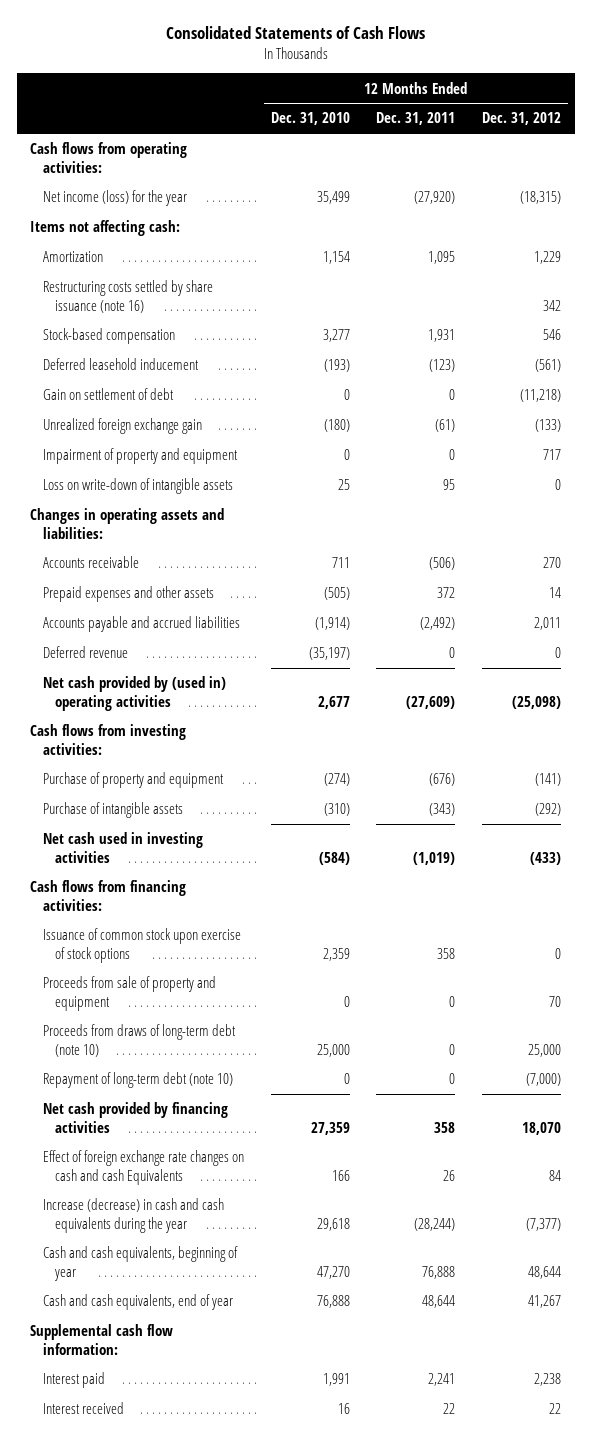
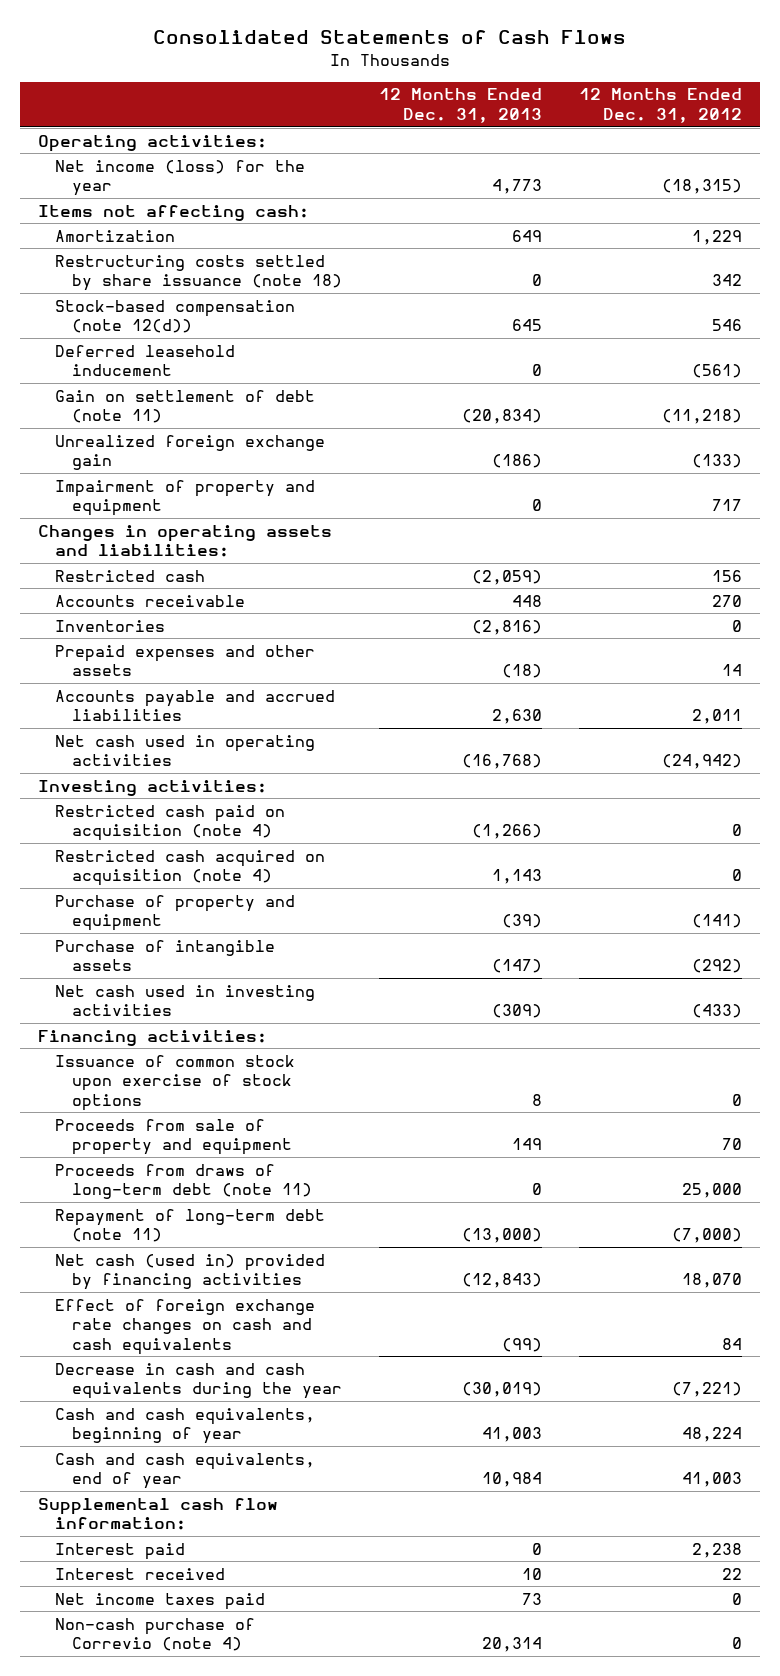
[270,112,350,126] Dec. 31, 2010 -> none
[376,112,456,126] Dec. 31, 2011 -> none
none -> [378,88,542,124] 12 Months Ended Dec. 31, 2013
[30,142,188,173] Cash flows from operating activities: -> [38,134,268,152] Operating activities:
[42,280,213,313] Restructuring costs settled by share issuance (note 16) -> [55,254,342,292] Restructuring costs settled by share issuance (note 18)
[42,328,175,345] Stock-based compensation -> [55,299,296,334] Stock-based compensation (note 12(d))
[42,388,174,401] Gain on settlement of debt -> [55,389,316,424] Gain on settlement of debt (note 11)
[42,478,233,495] Loss on write-down of intangible assets -> none
none -> [55,569,206,582] Restricted cash
none -> [55,619,166,632] Inventories
[42,646,128,659] Deferred revenue -> none
[42,676,226,711] Net cash provided by (used in) operating activities -> [55,734,316,767] Net cash used in operating activities
[512,695,562,709] (25,098) -> [661,754,742,770] (24,942)
[30,724,187,755] Cash flows from investing activities: -> [38,779,268,796] Investing activities:
none -> [55,804,286,842] Restricted cash paid on acquisition (note 4)
none -> [55,849,326,887] Restricted cash acquired on acquisition (note 4)
[30,880,187,911] Cash flows from financing activities: -> [38,1029,268,1046] Financing activities:
[42,1024,236,1057] Proceeds from draws of long-term debt (note 10) -> [55,1163,312,1200] Proceeds from draws of long-term debt (note 11)
[42,1072,233,1089] Repayment of long-term debt (note 10) -> [55,1208,326,1243] Repayment of long-term debt (note 11)
[42,1102,228,1133] Net cash provided by financing activities -> [55,1253,326,1291] Net cash (used in) provided by financing activities
[42,1150,244,1185] Effect of foreign exchange rate changes on cash and cash Equivalents -> [55,1298,316,1355] Effect of foreign exchange rate changes on cash and cash equivalents
[42,1198,224,1233] Increase (decrease) in cash and cash equivalents during the year -> [55,1362,342,1400] Decrease in cash and cash equivalents during the year
[526,1217,562,1231] (7,377) -> [671,1382,742,1398] (7,221)
[528,1265,562,1279] 48,644 -> [681,1427,742,1443] 48,224
[528,1295,562,1309] 41,267 -> [681,1472,742,1488] 41,003
none -> [55,1592,266,1610] Net income taxes paid
none -> [55,1617,256,1652] Non-cash purchase of Correvio (note 4)

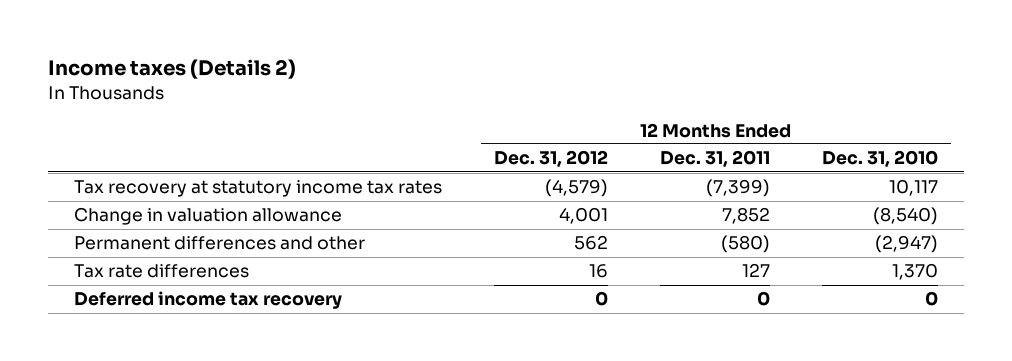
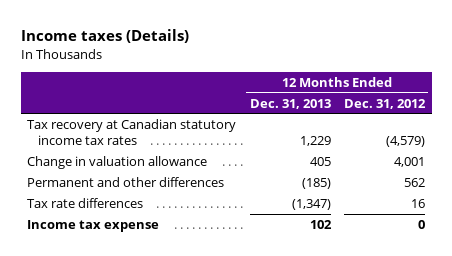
[48,59,297,80] Income taxes (Details 2) -> [20,29,189,44] Income taxes (Details)
[659,150,770,168] Dec. 31, 2011 -> none
[821,150,938,168] Dec. 31, 2010 -> none
none -> [249,98,331,109] Dec. 31, 2013
[74,180,443,198] Tax recovery at statutory income tax rates -> [27,118,237,146] Tax recovery at Canadian statutory income tax rates
[74,236,366,251] Permanent differences and other -> [27,176,225,187] Permanent and other differences
[74,291,343,310] Deferred income tax recovery -> [27,219,160,232] Income tax expense

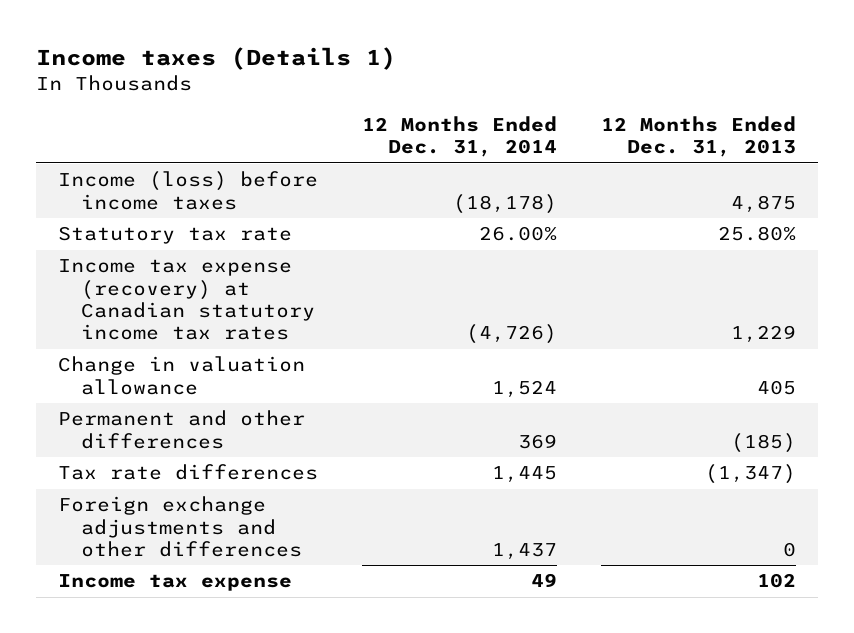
[20,29,189,44] Income taxes (Details) -> [36,47,397,71] Income taxes (Details 1)
[344,98,427,109] Dec. 31, 2012 -> none
none -> [362,115,558,158] 12 Months Ended Dec. 31, 2014
none -> [58,171,319,210] Income (loss) before income taxes
none -> [58,226,293,245] Statutory tax rate
[27,118,237,146] Tax recovery at Canadian statutory income tax rates -> [58,259,316,341] Income tax expense (recovery) at Canadian statutory income tax rates
none -> [58,496,303,558] Foreign exchange adjustments and other differences

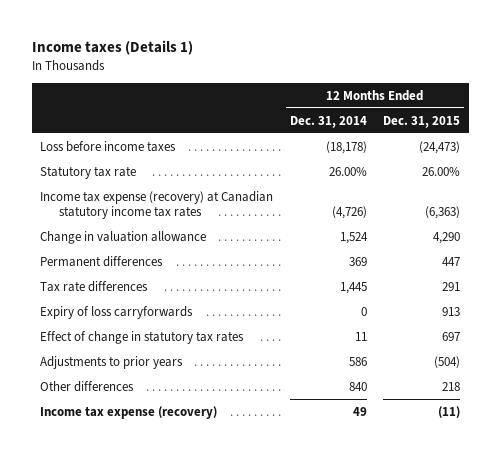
[601,115,797,158] 12 Months Ended Dec. 31, 2013 -> none
none -> [383,115,461,128] Dec. 31, 2015
[58,171,319,210] Income (loss) before income taxes -> [40,140,177,152] Loss before income taxes
[58,410,306,449] Permanent and other differences -> [40,255,164,267] Permanent differences
none -> [40,305,194,319] Expiry of loss carryforwards
none -> [40,330,245,344] Effect of change in statutory tax rates
none -> [40,355,184,369] Adjustments to prior years
[58,496,303,558] Foreign exchange adjustments and other differences -> [40,380,135,392] Other differences
[492,543,558,561] 1,437 -> [348,381,367,391] 840
[58,574,293,592] Income tax expense -> [40,405,218,419] Income tax expense (recovery)

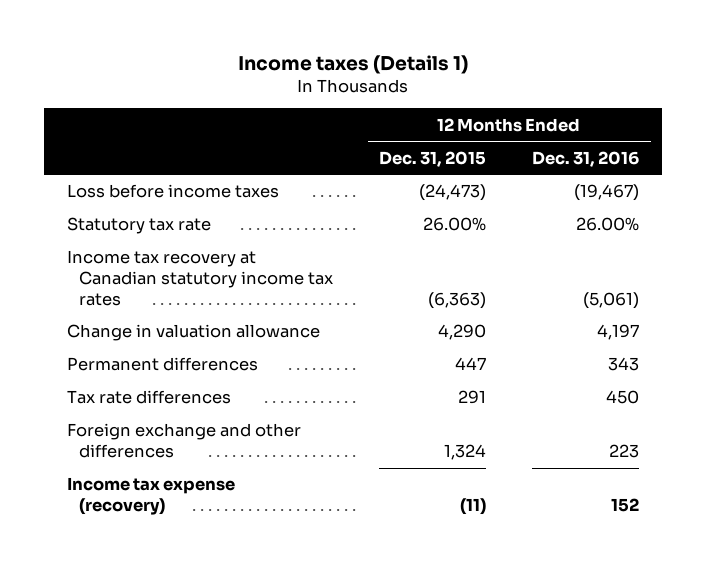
[289,115,367,128] Dec. 31, 2014 -> none
none -> [532,150,640,167] Dec. 31, 2016
[40,190,274,219] Income tax expense (recovery) at Canadian statutory income tax rates -> [67,250,334,307] Income tax recovery at Canadian statutory income tax rates
[40,305,194,319] Expiry of loss carryforwards -> none
[40,330,245,344] Effect of change in statutory tax rates -> none
[40,355,184,369] Adjustments to prior years -> none
[40,380,135,392] Other differences -> none
none -> [67,423,302,459] Foreign exchange and other differences

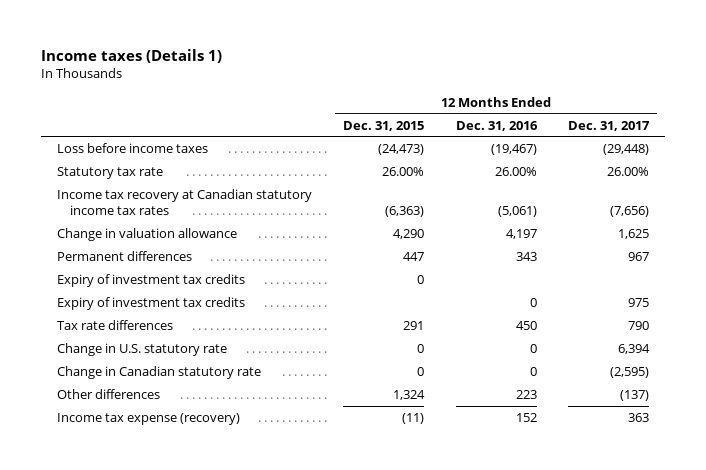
none -> [568,120,651,131] Dec. 31, 2017
none -> [56,273,245,287] Expiry of investment tax credits
none -> [56,296,245,310] Expiry of investment tax credits
none -> [56,342,227,356] Change in U.S. statutory rate
none -> [56,365,261,379] Change in Canadian statutory rate
[67,423,302,459] Foreign exchange and other differences -> [56,388,160,399] Other differences

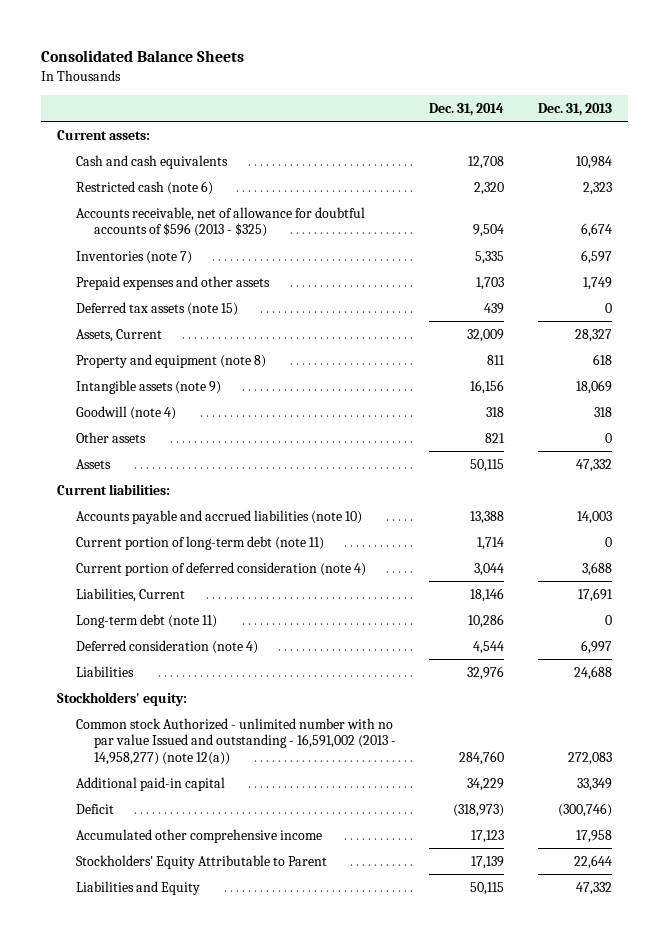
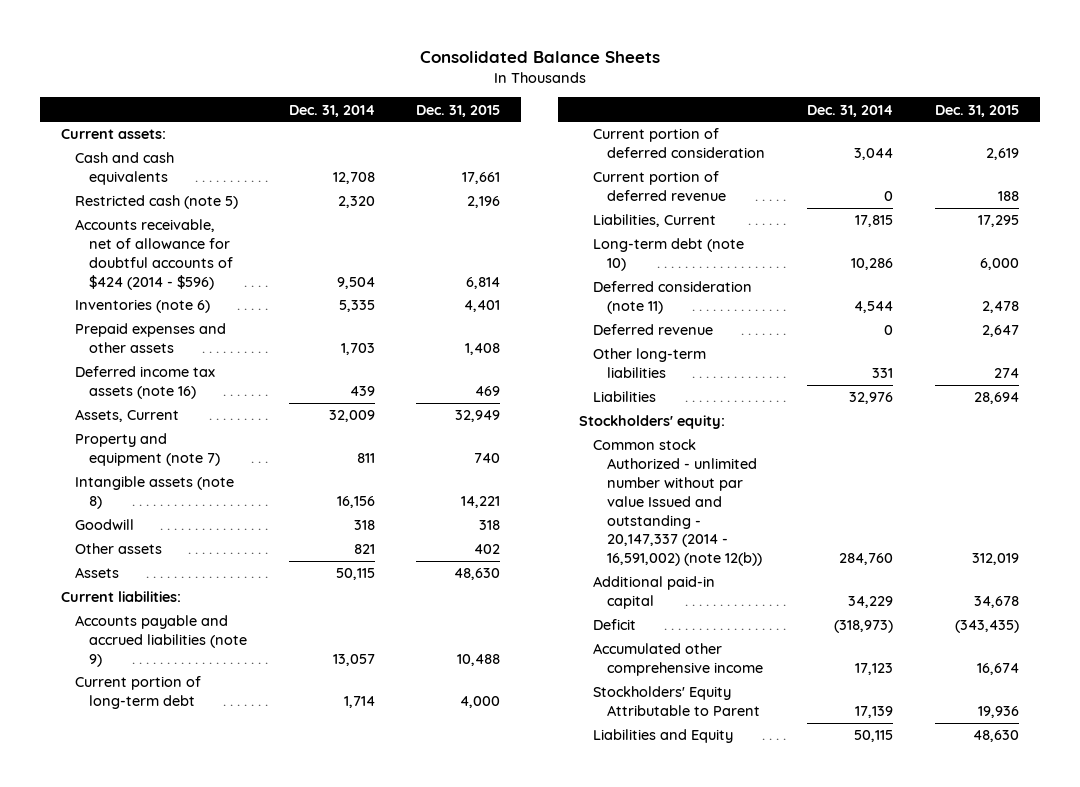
[537,102,612,116] Dec. 31, 2013 -> none
none -> [416,104,501,117] Dec. 31, 2015
[75,180,213,195] Restricted cash (note 6) -> [74,195,238,210] Restricted cash (note 5)
[75,206,365,238] Accounts receivable, net of allowance for doubtful accounts of $596 (2013 - $325) -> [74,219,233,290] Accounts receivable, net of allowance for doubtful accounts of $424 (2014 - $596)
[75,250,192,264] Inventories (note 7) -> [74,299,210,314] Inventories (note 6)
[75,301,238,316] Deferred tax assets (note 15) -> [74,366,215,399] Deferred income tax assets (note 16)
[75,353,266,368] Property and equipment (note 8) -> [74,433,220,466] Property and equipment (note 7)
[75,379,221,394] Intangible assets (note 9) -> [74,476,234,509] Intangible assets (note 8)
[75,405,176,420] Goodwill (note 4) -> [74,519,134,531] Goodwill
[75,509,362,524] Accounts payable and accrued liabilities (note 10) -> [74,615,247,667] Accounts payable and accrued liabilities (note 9)
[470,510,505,524] 13,388 -> [332,653,375,666] 13,057
[75,535,324,550] Current portion of long-term debt (note 11) -> [74,676,201,709] Current portion of long-term debt
[75,561,366,576] Current portion of deferred consideration (note 4) -> [593,128,765,158] Current portion of deferred consideration
none -> [593,171,726,201] Current portion of deferred revenue
[470,587,505,602] 18,146 -> [854,215,893,228] 17,815
[75,613,217,628] Long-term debt (note 11) -> [593,238,745,271] Long-term debt (note 10)
[75,639,258,654] Deferred consideration (note 4) -> [593,281,753,314] Deferred consideration (note 11)
none -> [593,324,714,336] Deferred revenue
none -> [593,348,707,378] Other long-term liabilities
[75,717,397,766] Common stock Authorized - unlimited number with no par value Issued and outstanding - 16,591,002 (2013 - 14,958,277) (note 12(a)) -> [593,439,762,567] Common stock Authorized - unlimited number without par value Issued and outstanding - 20,147,337 (2014 - 16,591,002) (note 12(b))

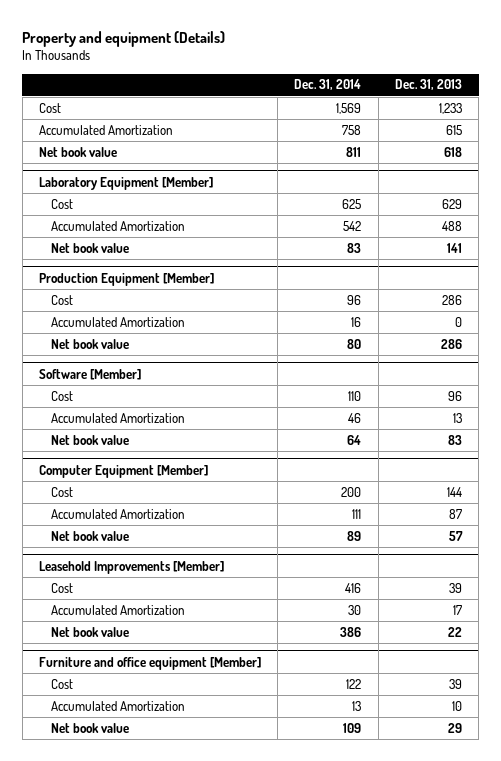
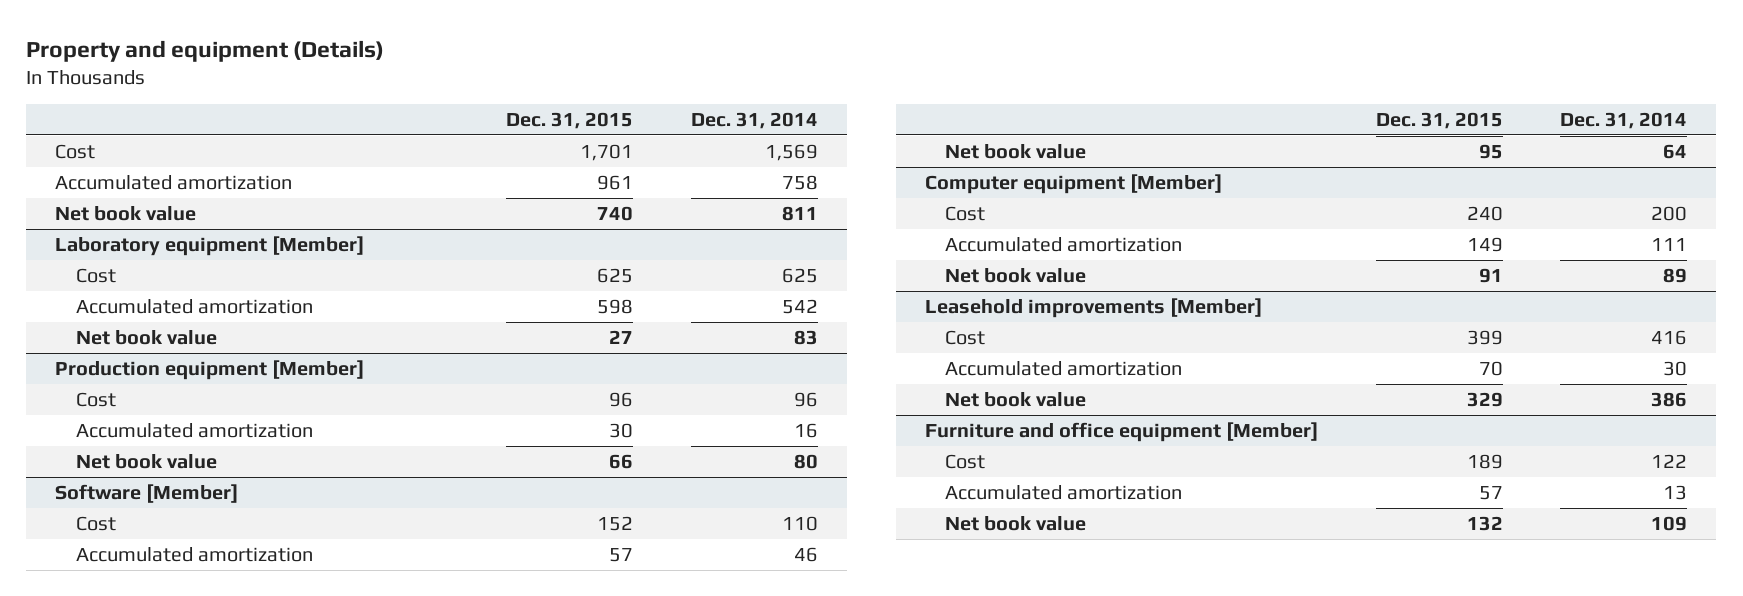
[394,79,462,91] Dec. 31, 2013 -> none
none -> [505,111,633,129] Dec. 31, 2015
[38,124,173,135] Accumulated Amortization -> [55,175,293,191] Accumulated amortization
[38,176,213,190] Laboratory Equipment [Member] -> [55,236,365,257] Laboratory equipment [Member]
[50,220,185,231] Accumulated Amortization -> [75,299,313,315] Accumulated amortization
[38,272,214,286] Production Equipment [Member] -> [55,360,365,381] Production equipment [Member]
[50,316,185,327] Accumulated Amortization -> [75,423,313,439] Accumulated amortization
[50,412,185,423] Accumulated Amortization -> [75,547,313,563] Accumulated amortization
[38,464,208,478] Computer Equipment [Member] -> [924,174,1222,195] Computer equipment [Member]
[50,508,185,519] Accumulated Amortization -> [945,237,1183,253] Accumulated amortization
[38,560,224,574] Leasehold Improvements [Member] -> [924,298,1262,319] Leasehold improvements [Member]
[50,604,185,615] Accumulated Amortization -> [945,361,1183,377] Accumulated amortization
[50,700,185,711] Accumulated Amortization -> [945,485,1183,501] Accumulated amortization

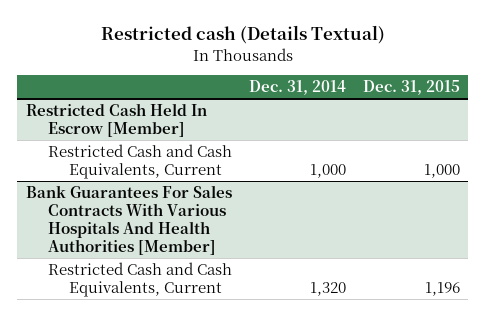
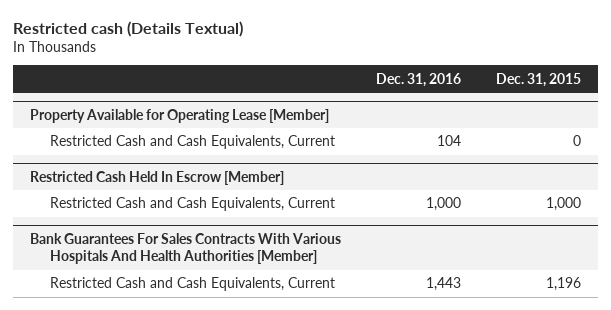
[248,80,346,96] Dec. 31, 2014 -> none
none -> [376,72,462,87] Dec. 31, 2016
none -> [30,108,330,123] Property Available for Operating Lease [Member]
none -> [50,135,336,150] Restricted Cash and Cash Equivalents, Current

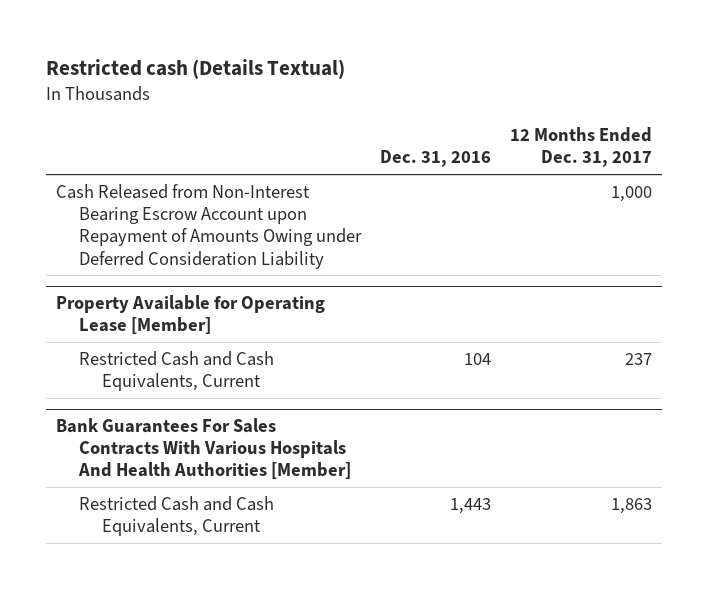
[495,72,581,87] Dec. 31, 2015 -> none
none -> [510,127,653,168] 12 Months Ended Dec. 31, 2017
none -> [55,183,363,269] Cash Released from Non-Interest Bearing Escrow Account upon Repayment of Amounts Owing under Deferred Consideration Liability
[30,170,285,185] Restricted Cash Held In Escrow [Member] -> none
[50,197,336,212] Restricted Cash and Cash Equivalents, Current -> none

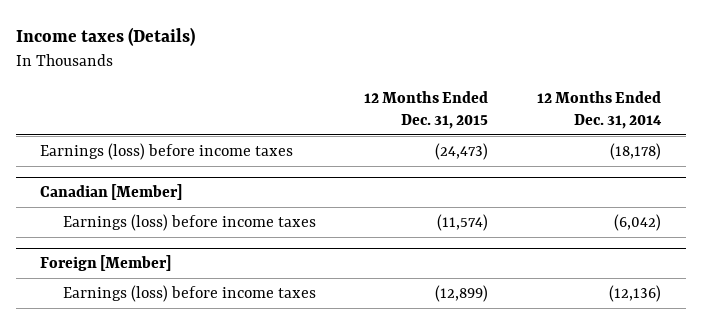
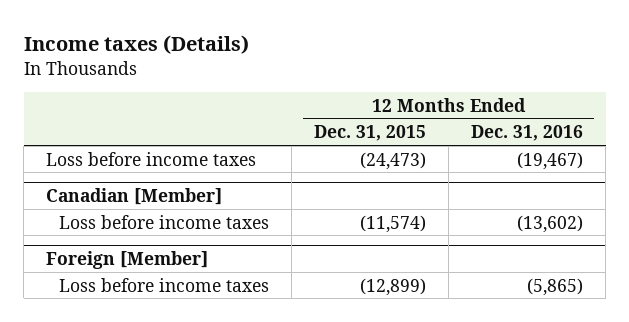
[537,90,663,130] 12 Months Ended Dec. 31, 2014 -> none
none -> [471,125,584,142] Dec. 31, 2016
[40,142,294,160] Earnings (loss) before income taxes -> [46,151,257,166] Loss before income taxes
[62,213,316,231] Earnings (loss) before income taxes -> [58,214,269,229] Loss before income taxes
[62,284,316,302] Earnings (loss) before income taxes -> [58,277,269,292] Loss before income taxes

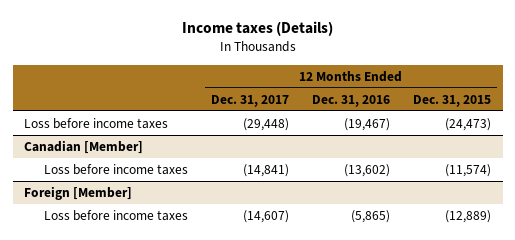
none -> [211,94,290,107] Dec. 31, 2017
[360,277,427,296] (12,899) -> [445,209,492,223] (12,889)

